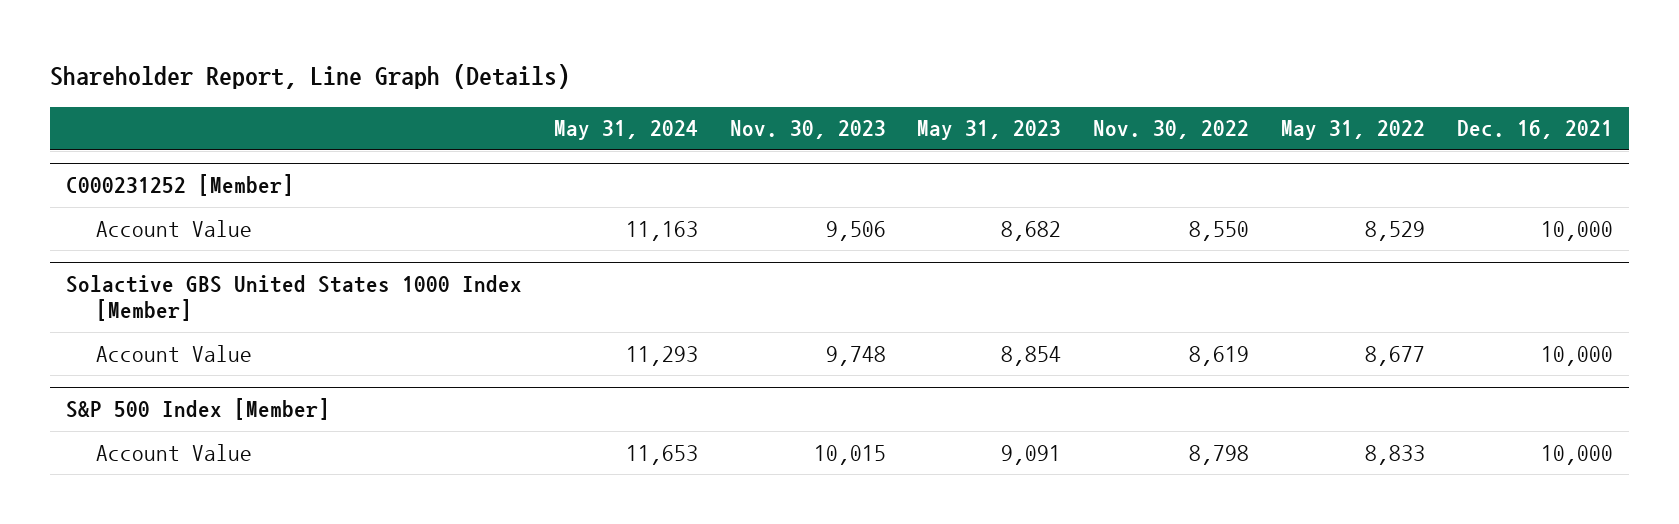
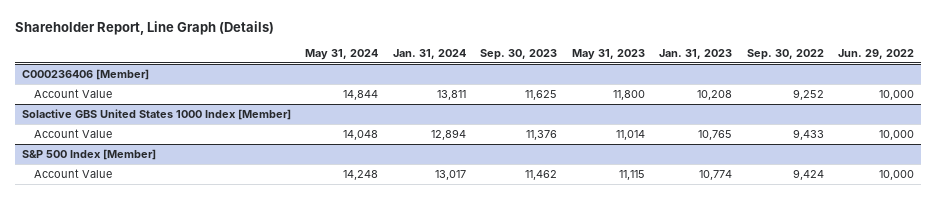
[729,120,886,140] Nov. 30, 2023 -> none
[1093,120,1250,140] Nov. 30, 2022 -> none
[1281,120,1426,141] May 31, 2022 -> none
[1457,120,1614,140] Dec. 16, 2021 -> none
none -> [392,48,466,59] Jan. 31, 2024
none -> [480,48,558,60] Sep. 30, 2023
none -> [659,48,733,59] Jan. 31, 2023
none -> [746,48,824,60] Sep. 30, 2022
none -> [838,48,915,59] Jun. 29, 2022
[65,174,294,197] C000231252 [Member] -> none
none -> [21,68,149,80] C000236406 [Member]
[625,220,698,241] 11,163 -> [343,89,379,100] 14,844
[1001,220,1062,241] 8,682 -> [612,89,645,100] 11,800
[625,345,698,366] 11,293 -> [343,129,379,140] 14,048
[1001,345,1062,366] 8,854 -> [615,129,645,140] 11,014
[625,444,698,465] 11,653 -> [343,169,379,180] 14,248
[1001,444,1062,465] 9,091 -> [618,169,645,180] 11,115

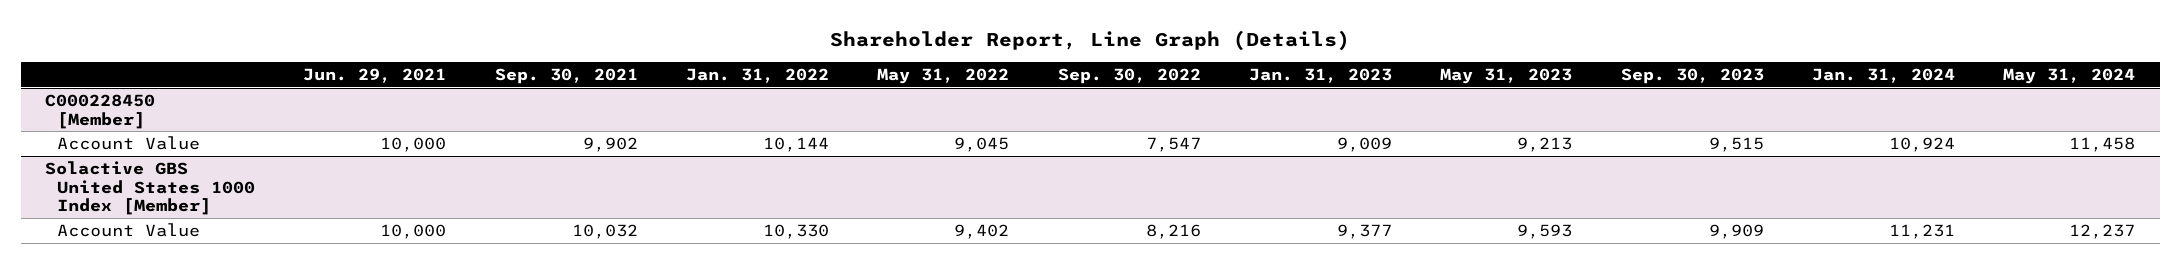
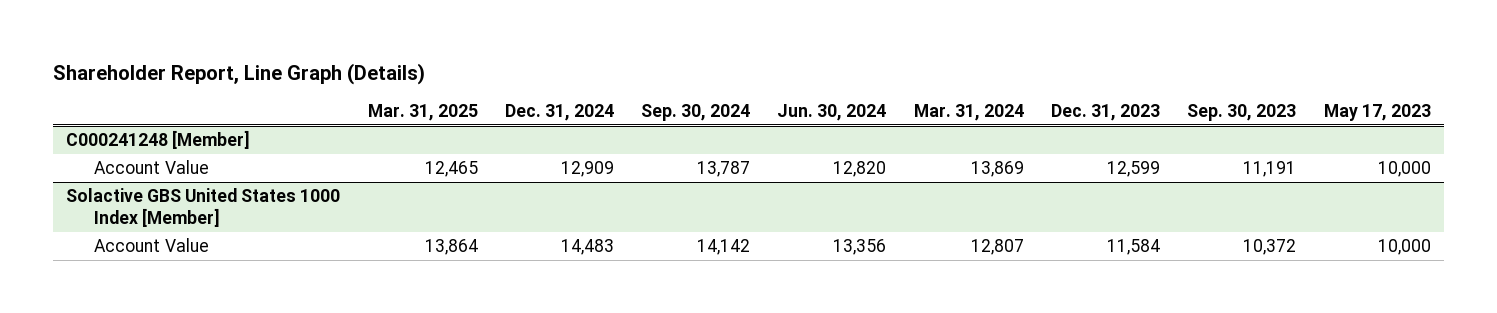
[303,68,447,84] Jun. 29, 2021 -> none
[494,68,638,85] Sep. 30, 2021 -> none
[685,68,829,84] Jan. 31, 2022 -> none
[877,68,1010,85] May 31, 2022 -> none
[1057,68,1201,85] Sep. 30, 2022 -> none
[1248,68,1392,84] Jan. 31, 2023 -> none
[1440,68,1573,85] May 31, 2023 -> none
[1812,68,1956,84] Jan. 31, 2024 -> none
[2003,68,2136,85] May 31, 2024 -> none
none -> [367,104,478,122] Mar. 31, 2025
none -> [504,104,614,122] Dec. 31, 2024
none -> [641,104,751,122] Sep. 30, 2024
none -> [777,104,887,122] Jun. 30, 2024
none -> [913,104,1024,122] Mar. 31, 2024
none -> [1050,104,1160,122] Dec. 31, 2023
none -> [1323,104,1431,122] May 17, 2023
[44,94,155,129] C000228450 [Member] -> none
none -> [66,129,251,149] C000241248 [Member]
[1708,137,1764,153] 9,515 -> [1243,160,1297,177] 11,191
[1708,224,1764,240] 9,909 -> [1243,238,1297,255] 10,372

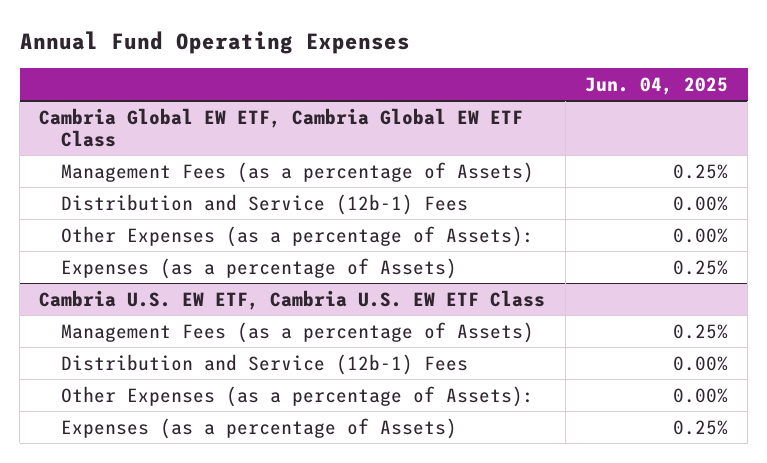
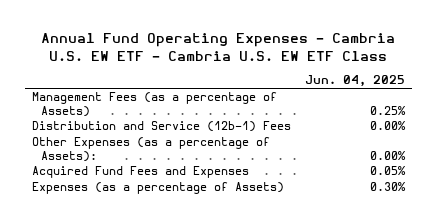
[19,31,410,55] Annual Fund Operating Expenses -> [41,32,396,61] Annual Fund Operating Expenses - Cambria U.S. EW ETF - Cambria U.S. EW ETF Class
[39,107,524,147] Cambria Global EW ETF, Cambria Global EW ETF Class -> none
[39,289,546,310] Cambria U.S. EW ETF, Cambria U.S. EW ETF Class -> none
[61,321,535,343] Management Fees (as a percentage of Assets) -> none
[61,353,469,375] Distribution and Service (12b-1) Fees -> none
[61,385,535,407] Other Expenses (as a percentage of Assets): -> none
[61,417,458,439] Expenses (as a percentage of Assets) -> none
none -> [31,166,249,179] Acquired Fund Fees and Expenses
[672,259,728,275] 0.25% -> [369,182,406,192] 0.30%

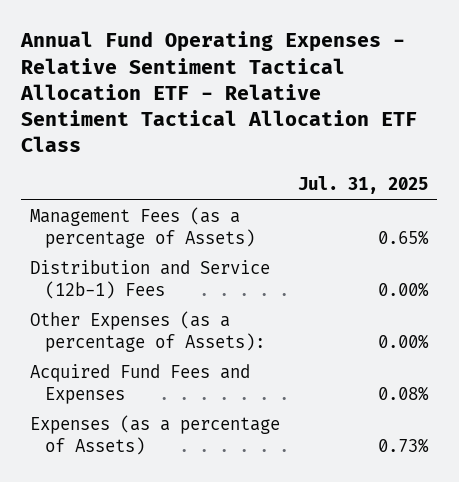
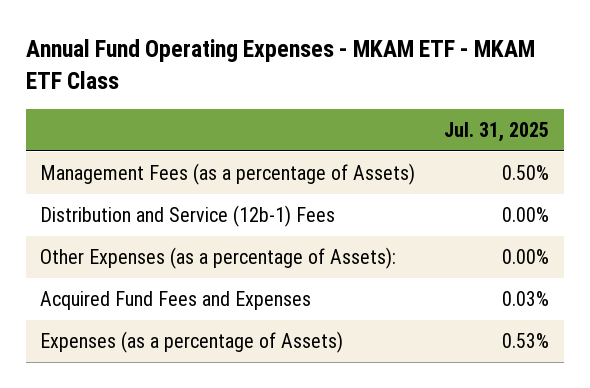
[20,31,418,152] Annual Fund Operating Expenses - Relative Sentiment Tactical Allocation ETF - Relative Sentiment Tactical Allocation ETF Class -> [25,39,535,89] Annual Fund Operating Expenses - MKAM ETF - MKAM ETF Class
[378,229,430,245] 0.65% -> [502,165,550,181] 0.50%
[378,385,430,401] 0.08% -> [502,291,550,307] 0.03%
[378,437,430,453] 0.73% -> [502,333,550,349] 0.53%

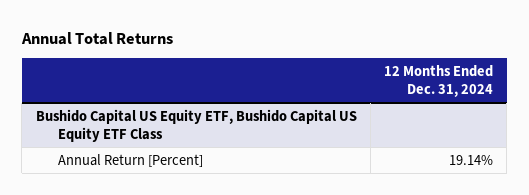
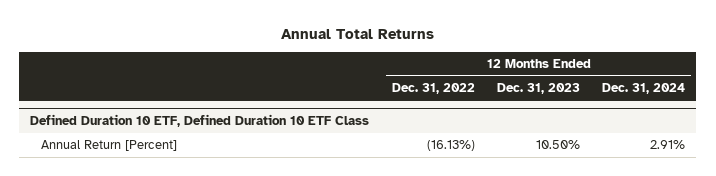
none -> [391,83,475,95] Dec. 31, 2022
none -> [497,83,581,95] Dec. 31, 2023
[35,108,357,142] Bushido Capital US Equity ETF, Bushido Capital US Equity ETF Class -> none
none -> [30,114,370,128] Defined Duration 10 ETF, Defined Duration 10 ETF Class
[449,154,494,165] 19.14% -> [650,140,686,150] 2.91%

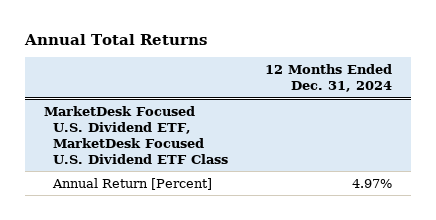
[391,83,475,95] Dec. 31, 2022 -> none
[497,83,581,95] Dec. 31, 2023 -> none
[30,114,370,128] Defined Duration 10 ETF, Defined Duration 10 ETF Class -> none
none -> [43,105,229,164] MarketDesk Focused U.S. Dividend ETF, MarketDesk Focused U.S. Dividend ETF Class
[650,140,686,150] 2.91% -> [352,178,393,188] 4.97%

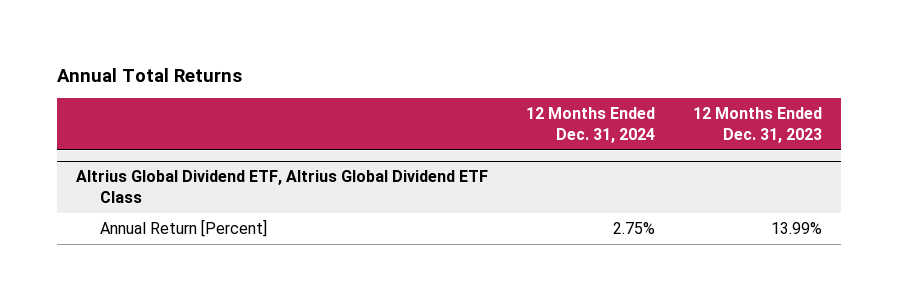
none -> [692,107,822,143] 12 Months Ended Dec. 31, 2023
[43,105,229,164] MarketDesk Focused U.S. Dividend ETF, MarketDesk Focused U.S. Dividend ETF Class -> none
none -> [75,170,488,203] Altrius Global Dividend ETF, Altrius Global Dividend ETF Class
[352,178,393,188] 4.97% -> [612,222,655,235] 2.75%

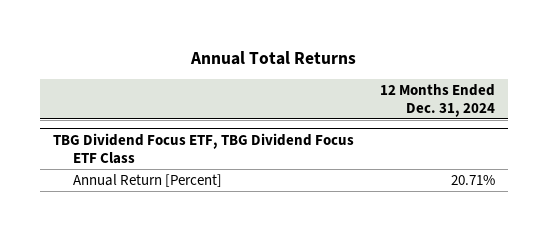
[692,107,822,143] 12 Months Ended Dec. 31, 2023 -> none
[75,170,488,203] Altrius Global Dividend ETF, Altrius Global Dividend ETF Class -> none
none -> [53,132,355,164] TBG Dividend Focus ETF, TBG Dividend Focus ETF Class
[612,222,655,235] 2.75% -> [451,174,496,185] 20.71%

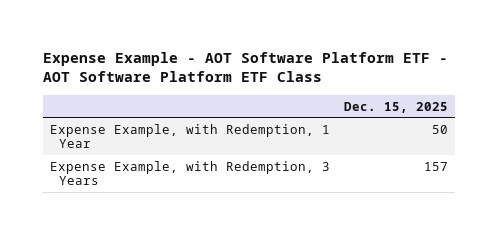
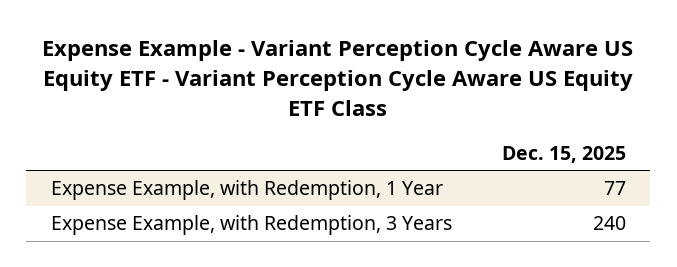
[43,51,449,83] Expense Example - AOT Software Platform ETF - AOT Software Platform ETF Class -> [42,40,634,116] Expense Example - Variant Perception Cycle Aware US Equity ETF - Variant Perception Cycle Aware US Equity ETF Class
[432,124,449,134] 50 -> [603,181,626,196] 77
[424,161,449,171] 157 -> [592,216,626,231] 240

